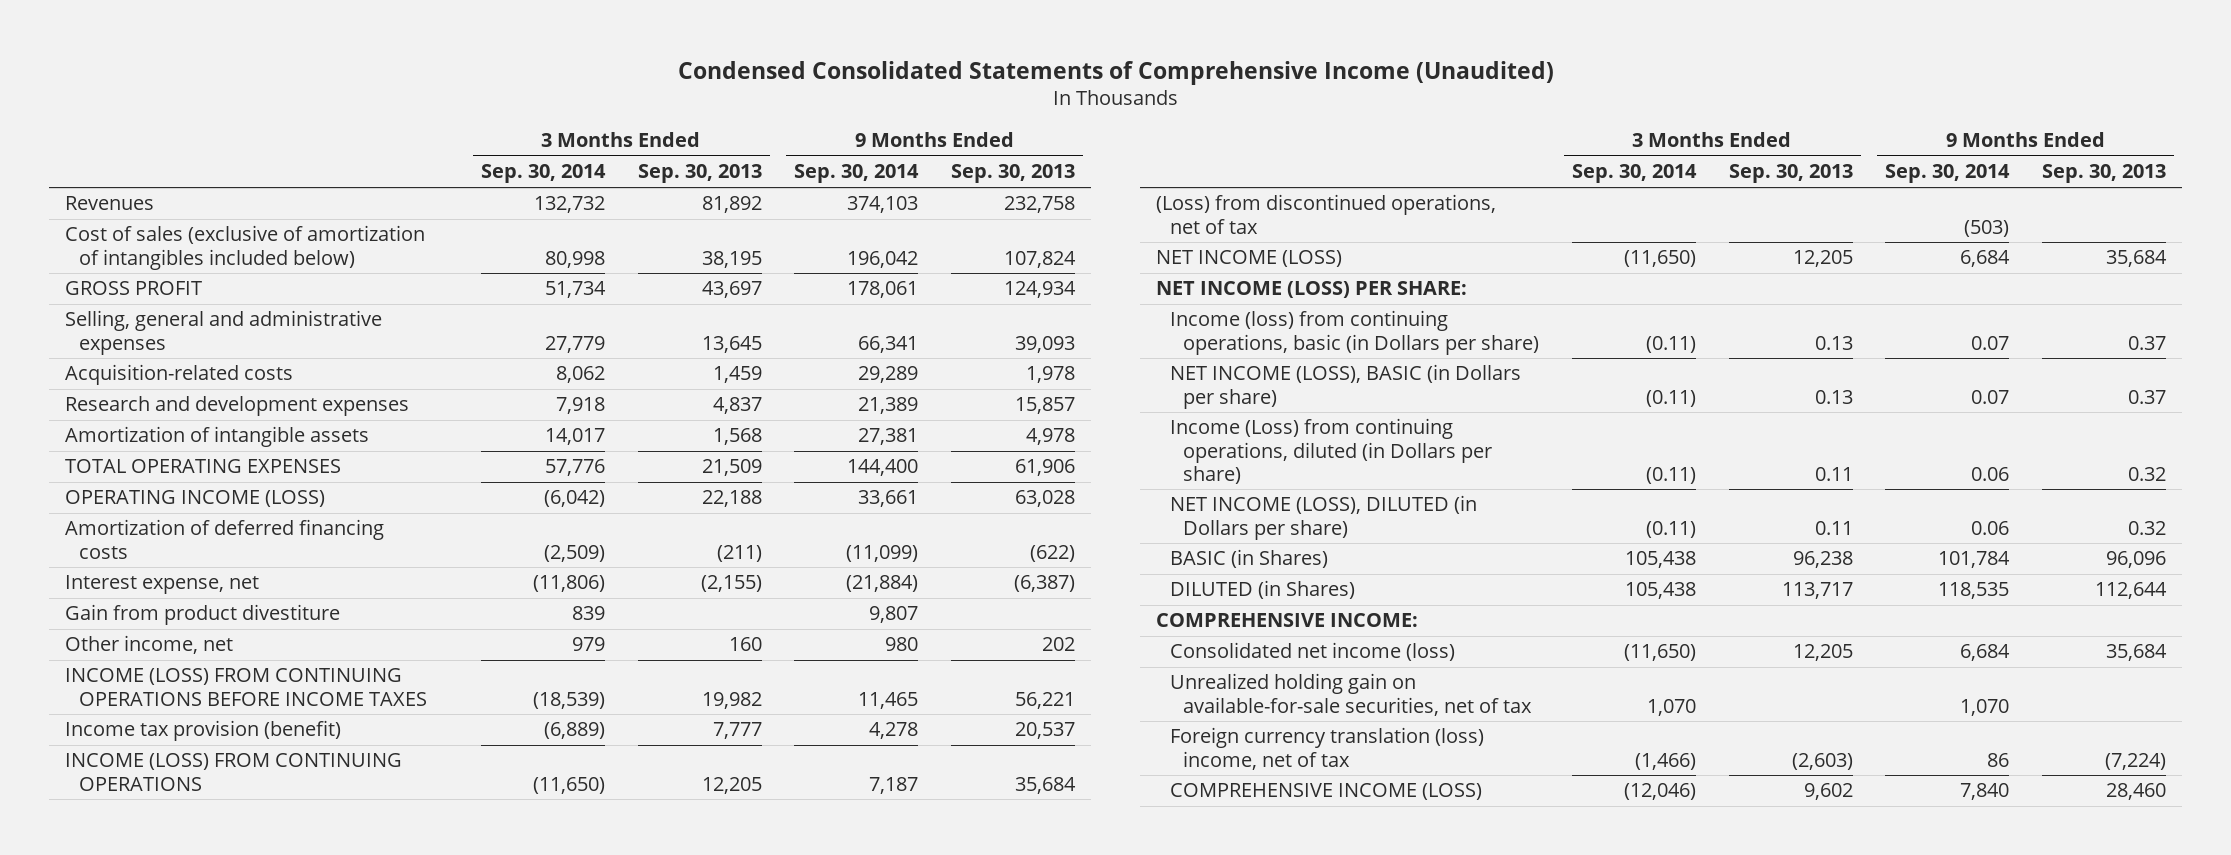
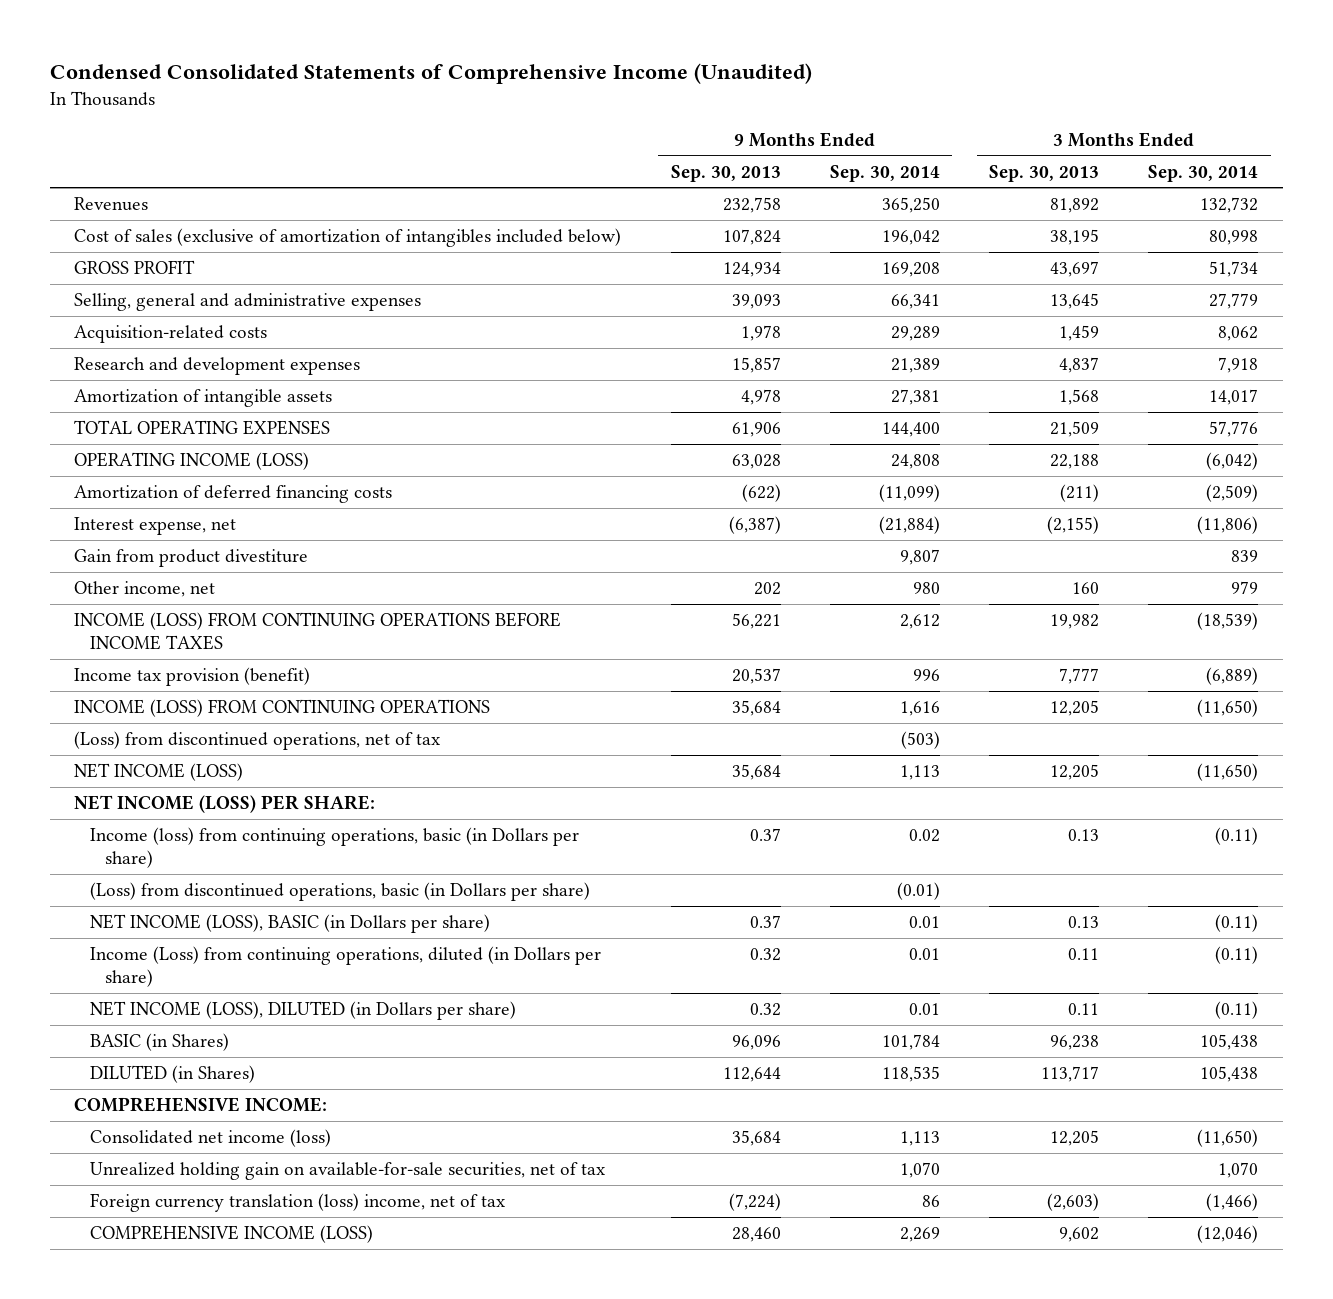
[847,196,919,214] 374,103 -> [881,196,940,213] 365,250
[847,281,919,299] 178,061 -> [881,261,940,277] 169,208
[858,490,919,508] 33,661 -> [890,453,940,469] 24,808
[858,691,919,709] 11,465 -> [899,613,940,629] 2,612
[869,722,919,740] 4,278 -> [912,668,940,681] 996
[869,776,919,794] 7,187 -> [899,700,940,716] 1,616
[1960,250,2011,268] 6,684 -> [899,764,940,780] 1,113
[1971,335,2010,350] 0.07 -> [908,828,940,842] 0.02
none -> [89,881,590,901] (Loss) from discontinued operations, basic (in Dollars per share)
[1971,389,2010,404] 0.07 -> [908,915,940,928] 0.01
[1971,466,2010,481] 0.06 -> [908,947,940,960] 0.01
[1971,520,2010,535] 0.06 -> [908,1002,940,1015] 0.01
[1960,644,2011,662] 6,684 -> [899,1130,940,1146] 1,113
[1960,783,2010,801] 7,840 -> [899,1226,940,1242] 2,269

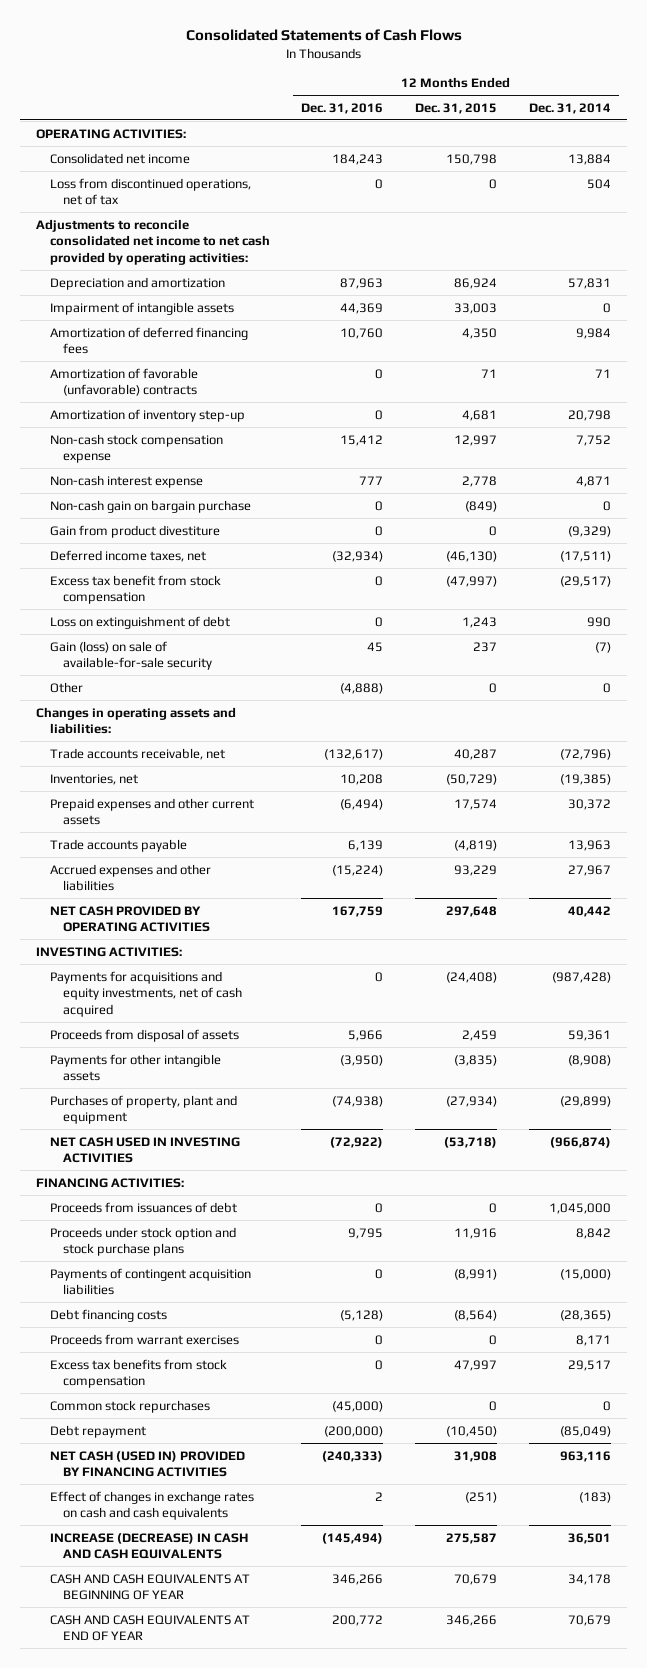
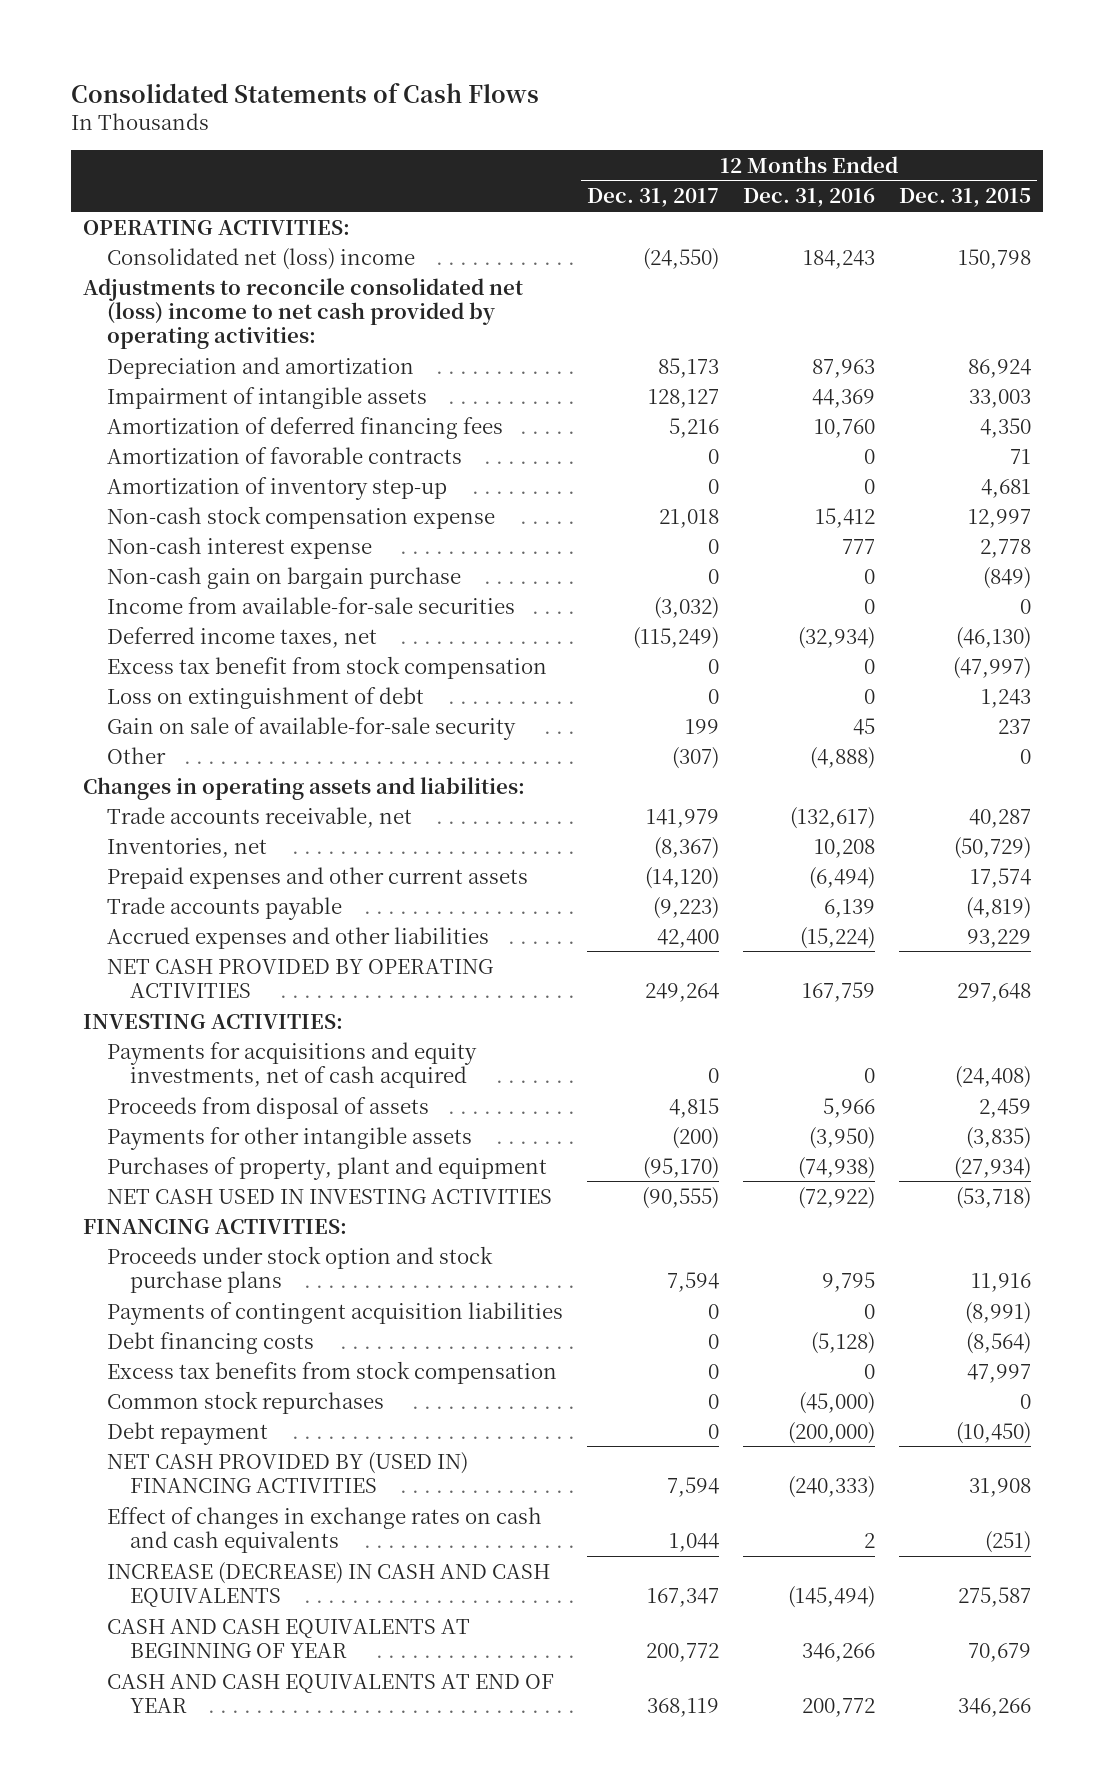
[528,102,611,114] Dec. 31, 2014 -> none
none -> [586,188,719,208] Dec. 31, 2017
[49,177,251,206] Loss from discontinued operations, net of tax -> none
[49,152,190,164] Consolidated net income -> [106,247,415,270] Consolidated net (loss) income
[36,218,270,265] Adjustments to reconcile consolidated net income to net cash provided by operating activities: -> [82,277,523,350] Adjustments to reconcile consolidated net (loss) income to net cash provided by operating activities:
[49,367,198,397] Amortization of favorable (unfavorable) contracts -> [106,446,462,464] Amortization of favorable contracts
[49,524,220,538] Gain from product divestiture -> none
none -> [106,596,515,614] Income from available-for-sale securities
[49,640,213,671] Gain (loss) on sale of available-for-sale security -> [106,716,516,740] Gain on sale of available-for-sale security
[49,1201,237,1213] Proceeds from issuances of debt -> none
[49,1333,239,1345] Proceeds from warrant exercises -> none
[49,1450,245,1478] NET CASH (USED IN) PROVIDED BY FINANCING ACTIVITIES -> [106,1451,468,1493] NET CASH PROVIDED BY (USED IN) FINANCING ACTIVITIES

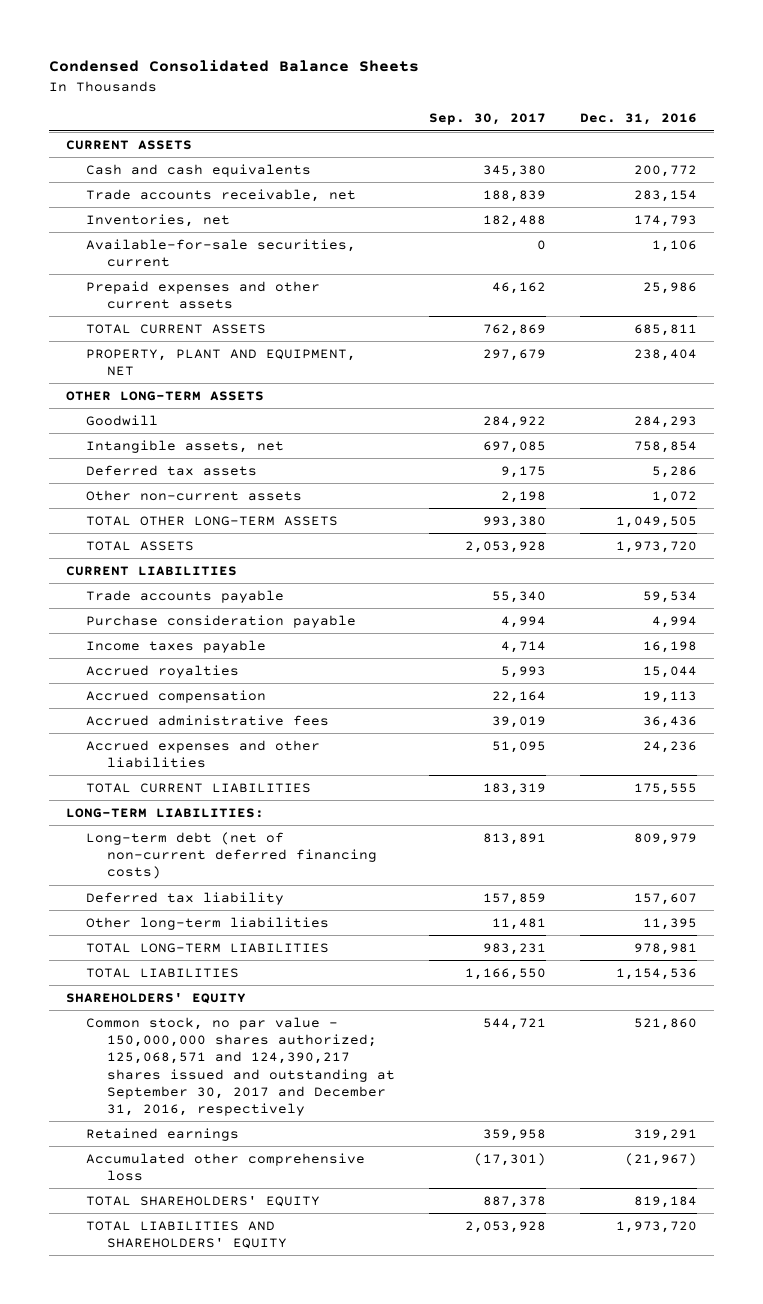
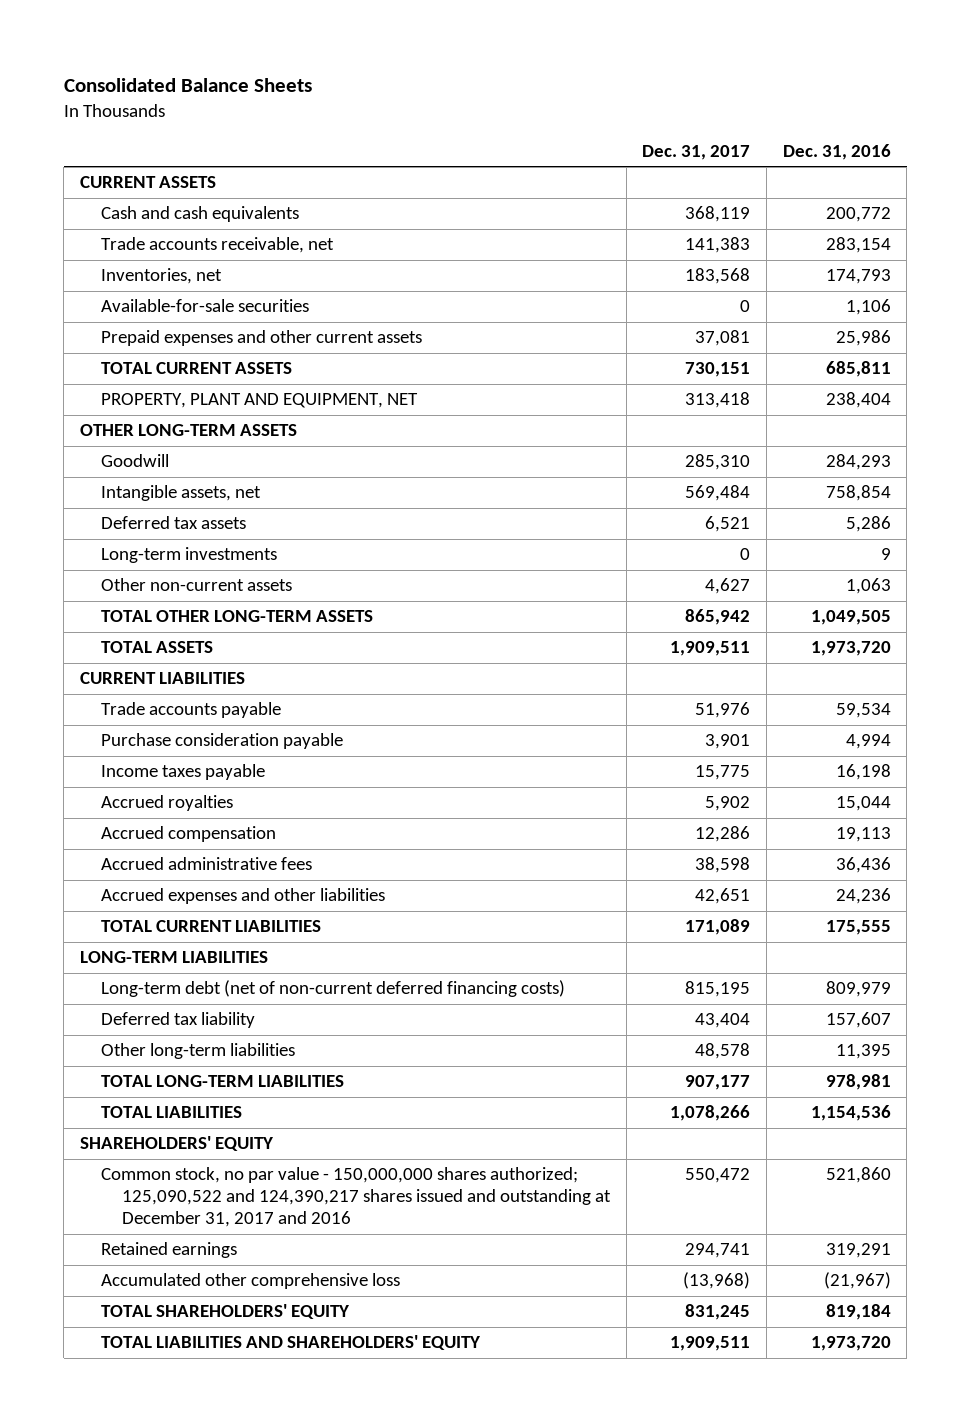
[48,60,419,73] Condensed Consolidated Balance Sheets -> [63,78,312,93] Consolidated Balance Sheets
[429,113,547,126] Sep. 30, 2017 -> none
none -> [642,144,751,160] Dec. 31, 2017
[86,238,357,268] Available-for-sale securities, current -> [101,299,310,313] Available-for-sale securities
none -> [101,547,278,564] Long-term investments
[652,490,698,503] 1,072 -> [845,578,891,595] 1,063
[66,807,265,818] LONG-TERM LIABILITIES: -> [80,951,269,964] LONG-TERM LIABILITIES
[86,1016,395,1117] Common stock, no par value - 150,000,000 shares authorized; 125,068,571 and 124,390,217 shares issued and outstanding at September 30, 2017 and December 31, 2016, respectively -> [101,1167,612,1228] Common stock, no par value - 150,000,000 shares authorized; 125,090,522 and 124,390,217 shares issued and outstanding at December 31, 2017 and 2016

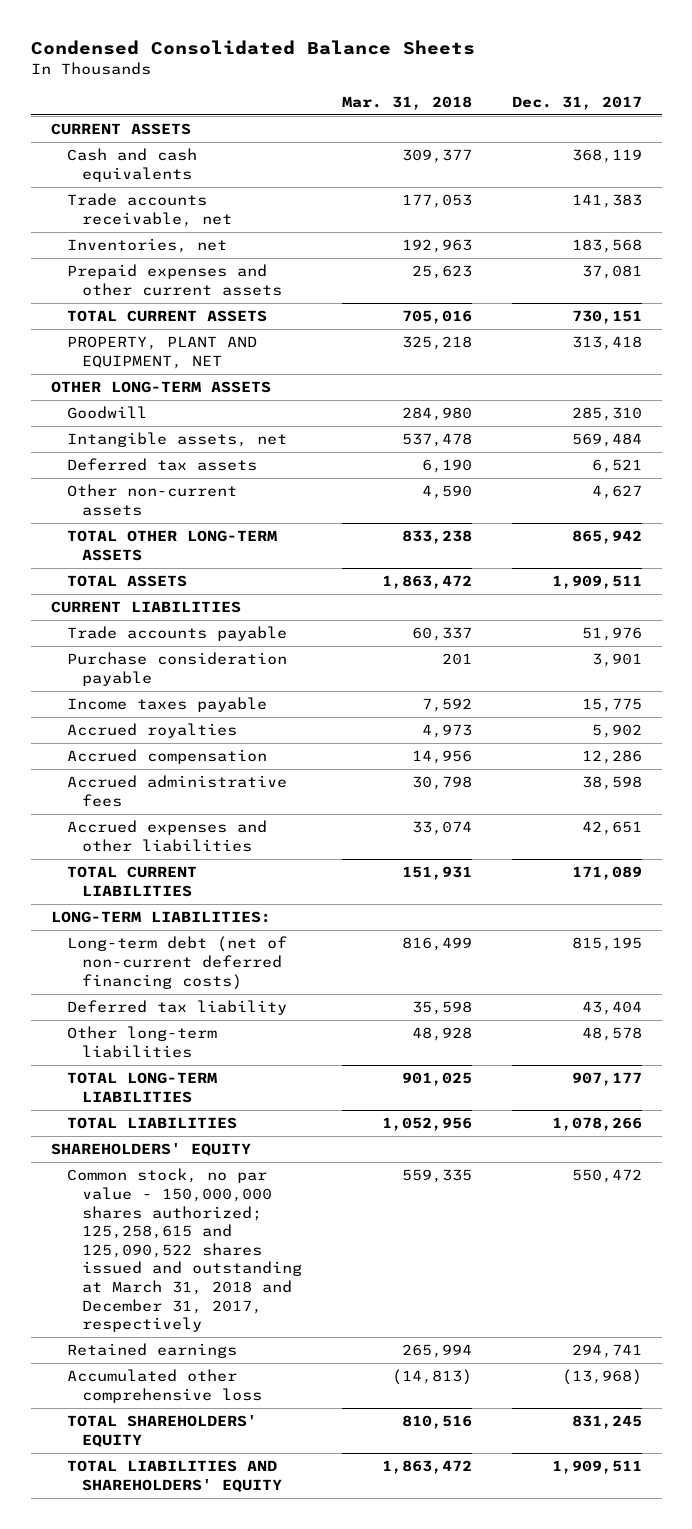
[63,78,312,93] Consolidated Balance Sheets -> [30,39,475,55] Condensed Consolidated Balance Sheets
[782,143,891,160] Dec. 31, 2016 -> none
none -> [341,95,472,110] Mar. 31, 2018
[101,299,310,313] Available-for-sale securities -> none
[101,547,278,564] Long-term investments -> none
[80,951,269,964] LONG-TERM LIABILITIES -> [50,911,271,924] LONG-TERM LIABILITIES:
[101,1167,612,1228] Common stock, no par value - 150,000,000 shares authorized; 125,090,522 and 124,390,217 shares issued and outstanding at December 31, 2017 and 2016 -> [66,1168,303,1333] Common stock, no par value - 150,000,000 shares authorized; 125,258,615 and 125,090,522 shares issued and outstanding at March 31, 2018 and December 31, 2017, respectively

